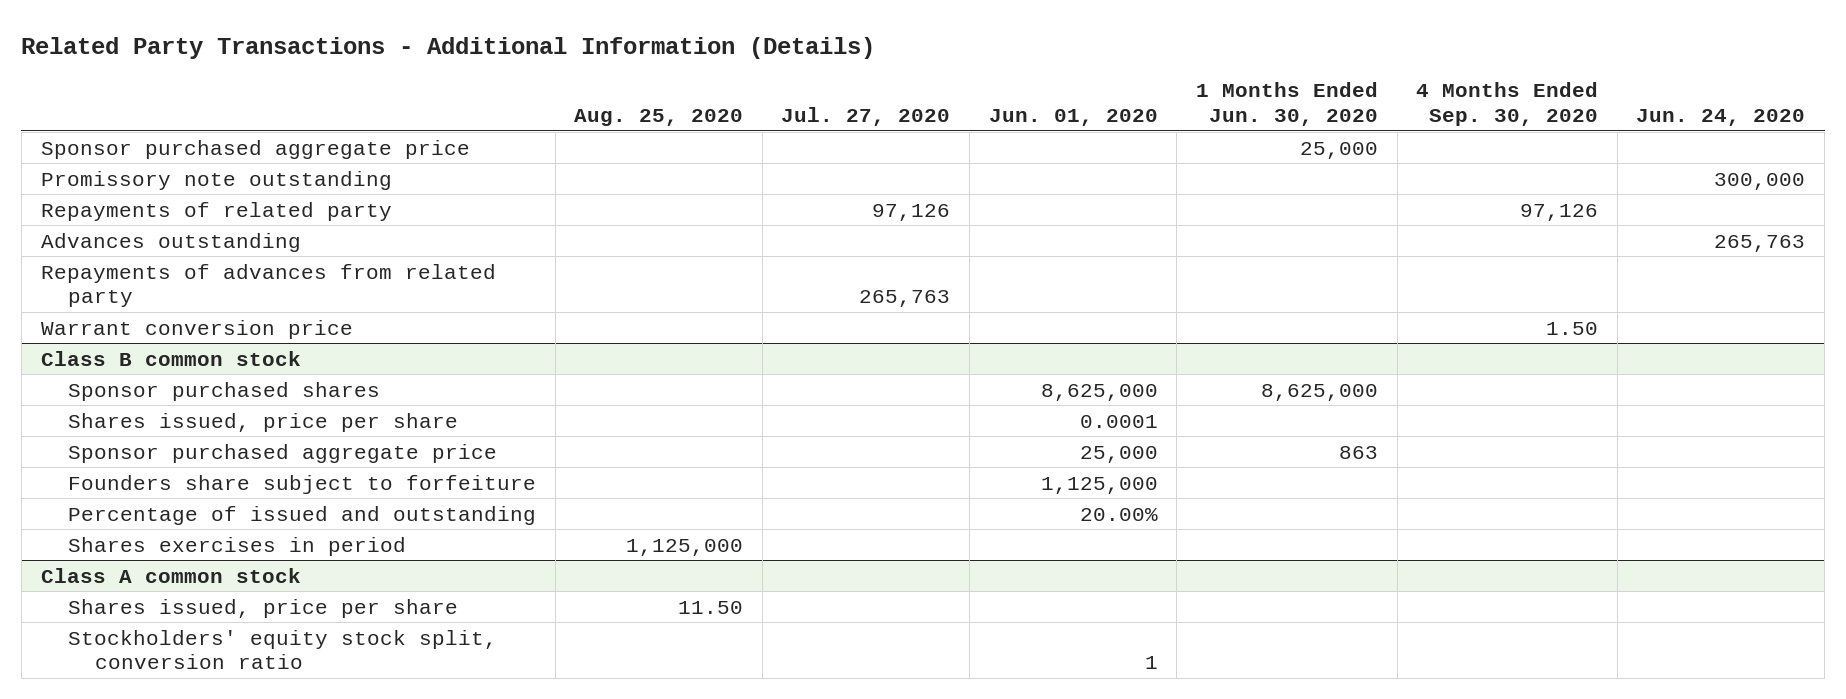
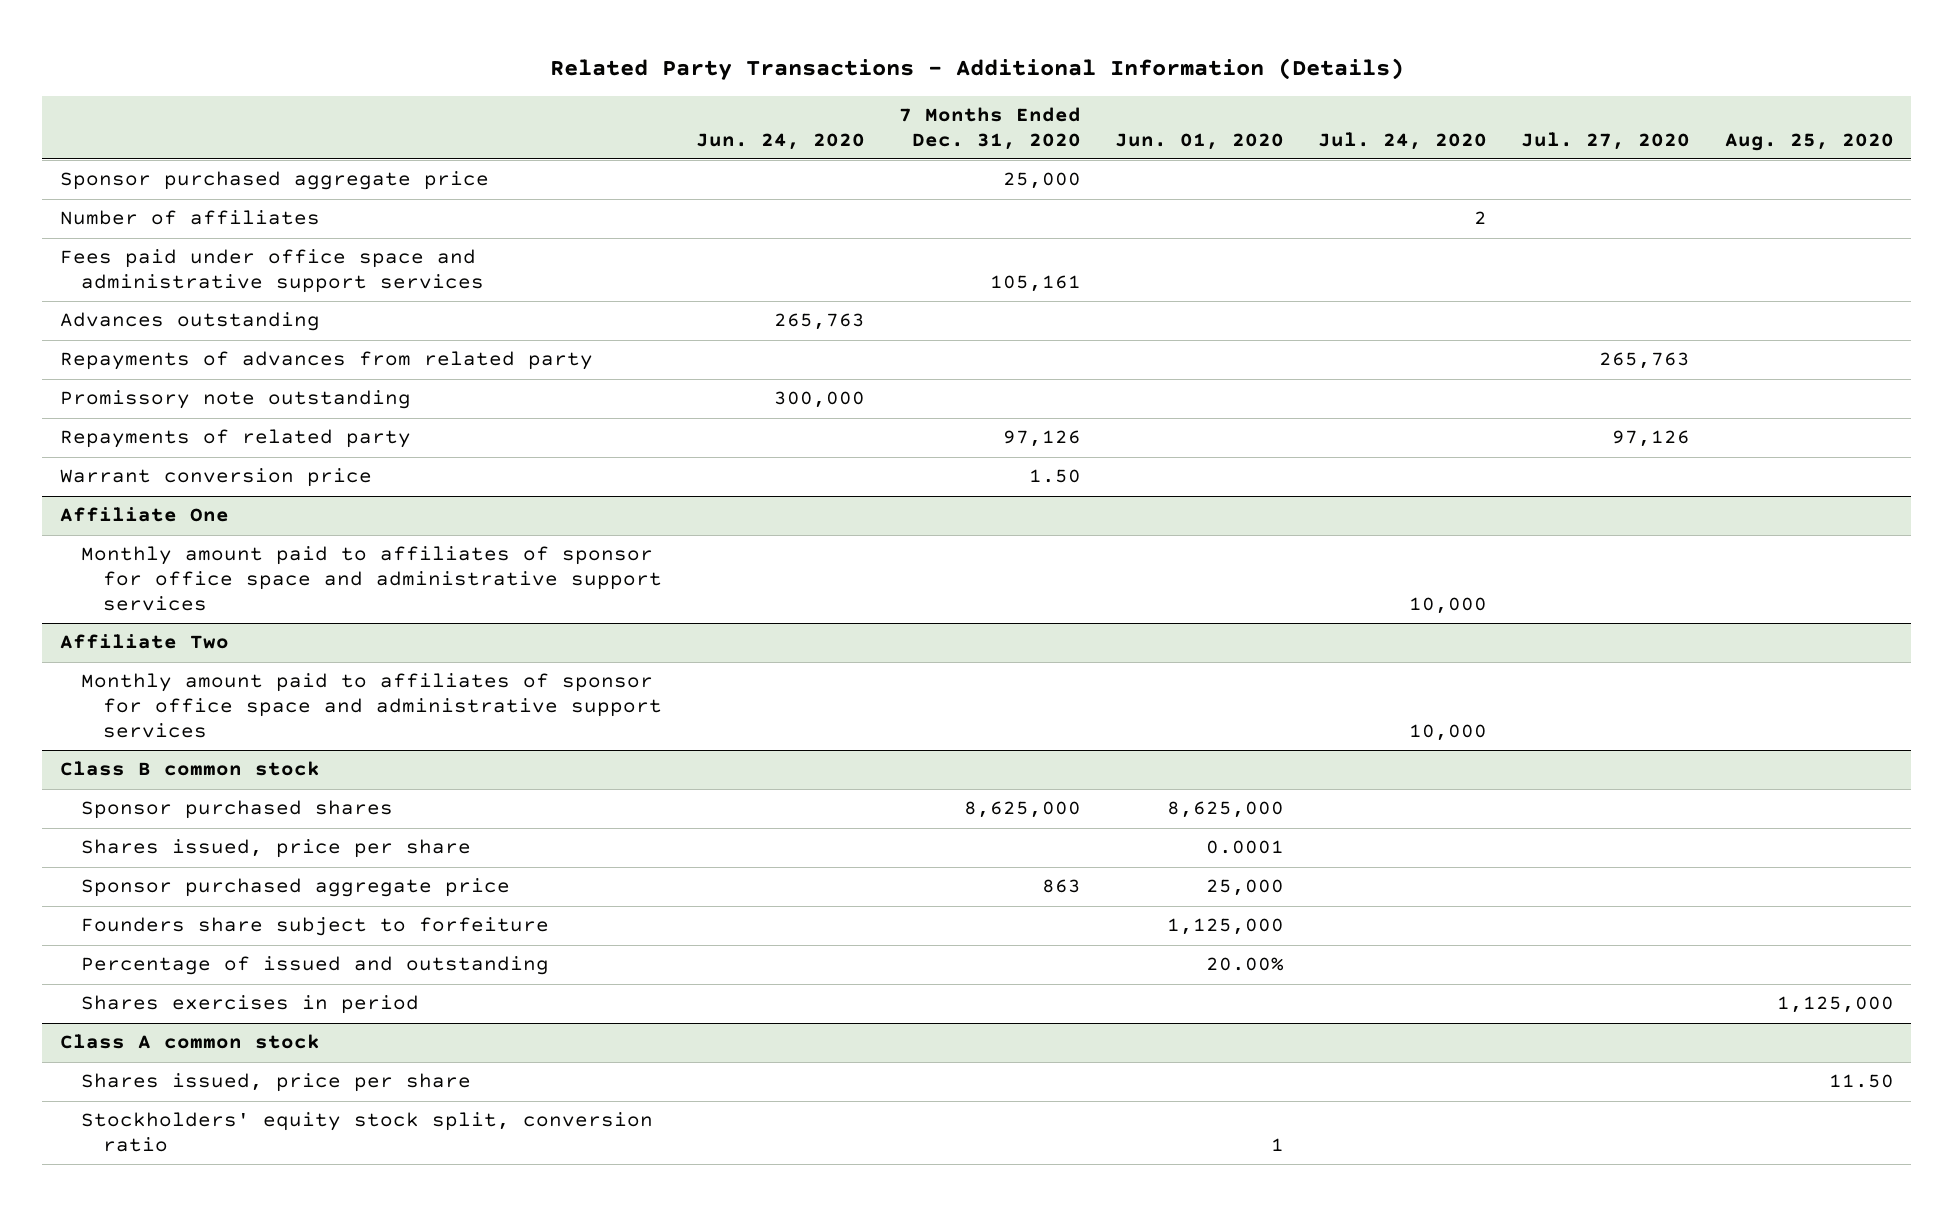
[1195,82,1378,126] 1 Months Ended Jun. 30, 2020 -> none
[1416,82,1599,126] 4 Months Ended Sep. 30, 2020 -> none
none -> [899,107,1082,150] 7 Months Ended Dec. 31, 2020
none -> [1318,131,1488,150] Jul. 24, 2020
none -> [59,210,320,226] Number of affiliates
none -> [59,249,485,294] Fees paid under office space and administrative support services
[40,170,392,190] Promissory note outstanding -> [59,390,411,410] Promissory note outstanding
[40,201,392,221] Repayments of related party -> [59,429,411,449] Repayments of related party
none -> [59,507,229,523] Affiliate One
none -> [81,546,662,611] Monthly amount paid to affiliates of sponsor for office space and administrative support services
none -> [59,634,229,650] Affiliate Two
none -> [81,673,662,738] Monthly amount paid to affiliates of sponsor for office space and administrative support services

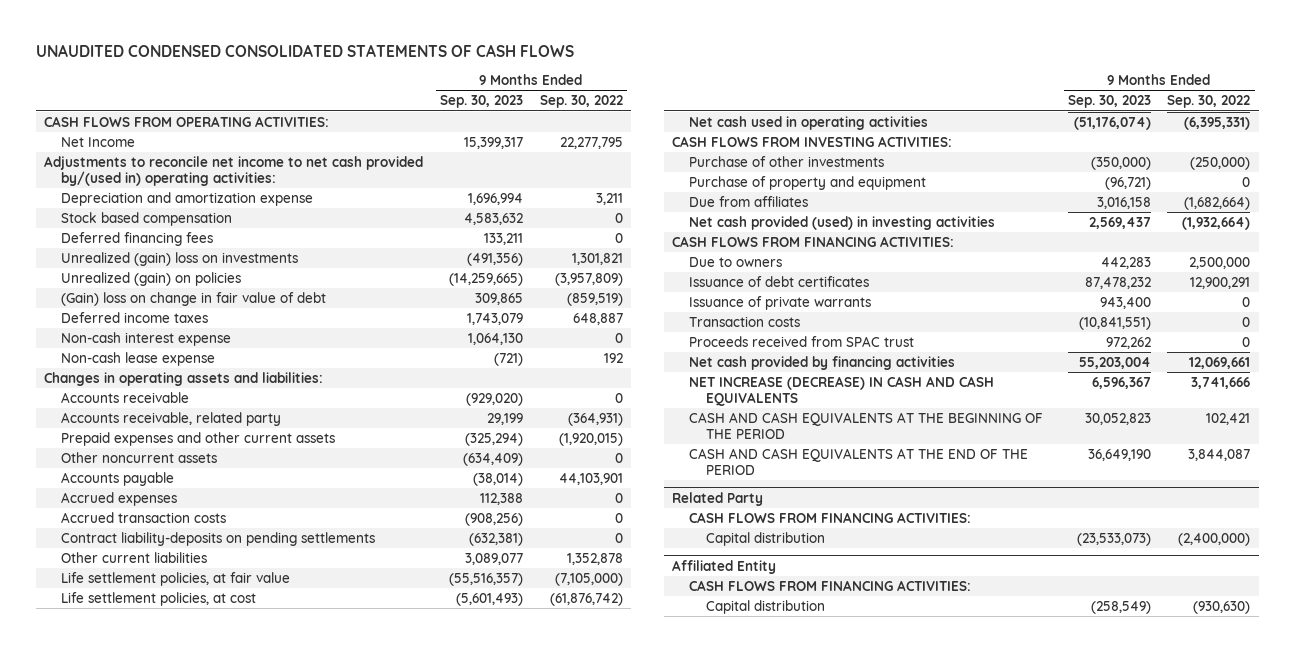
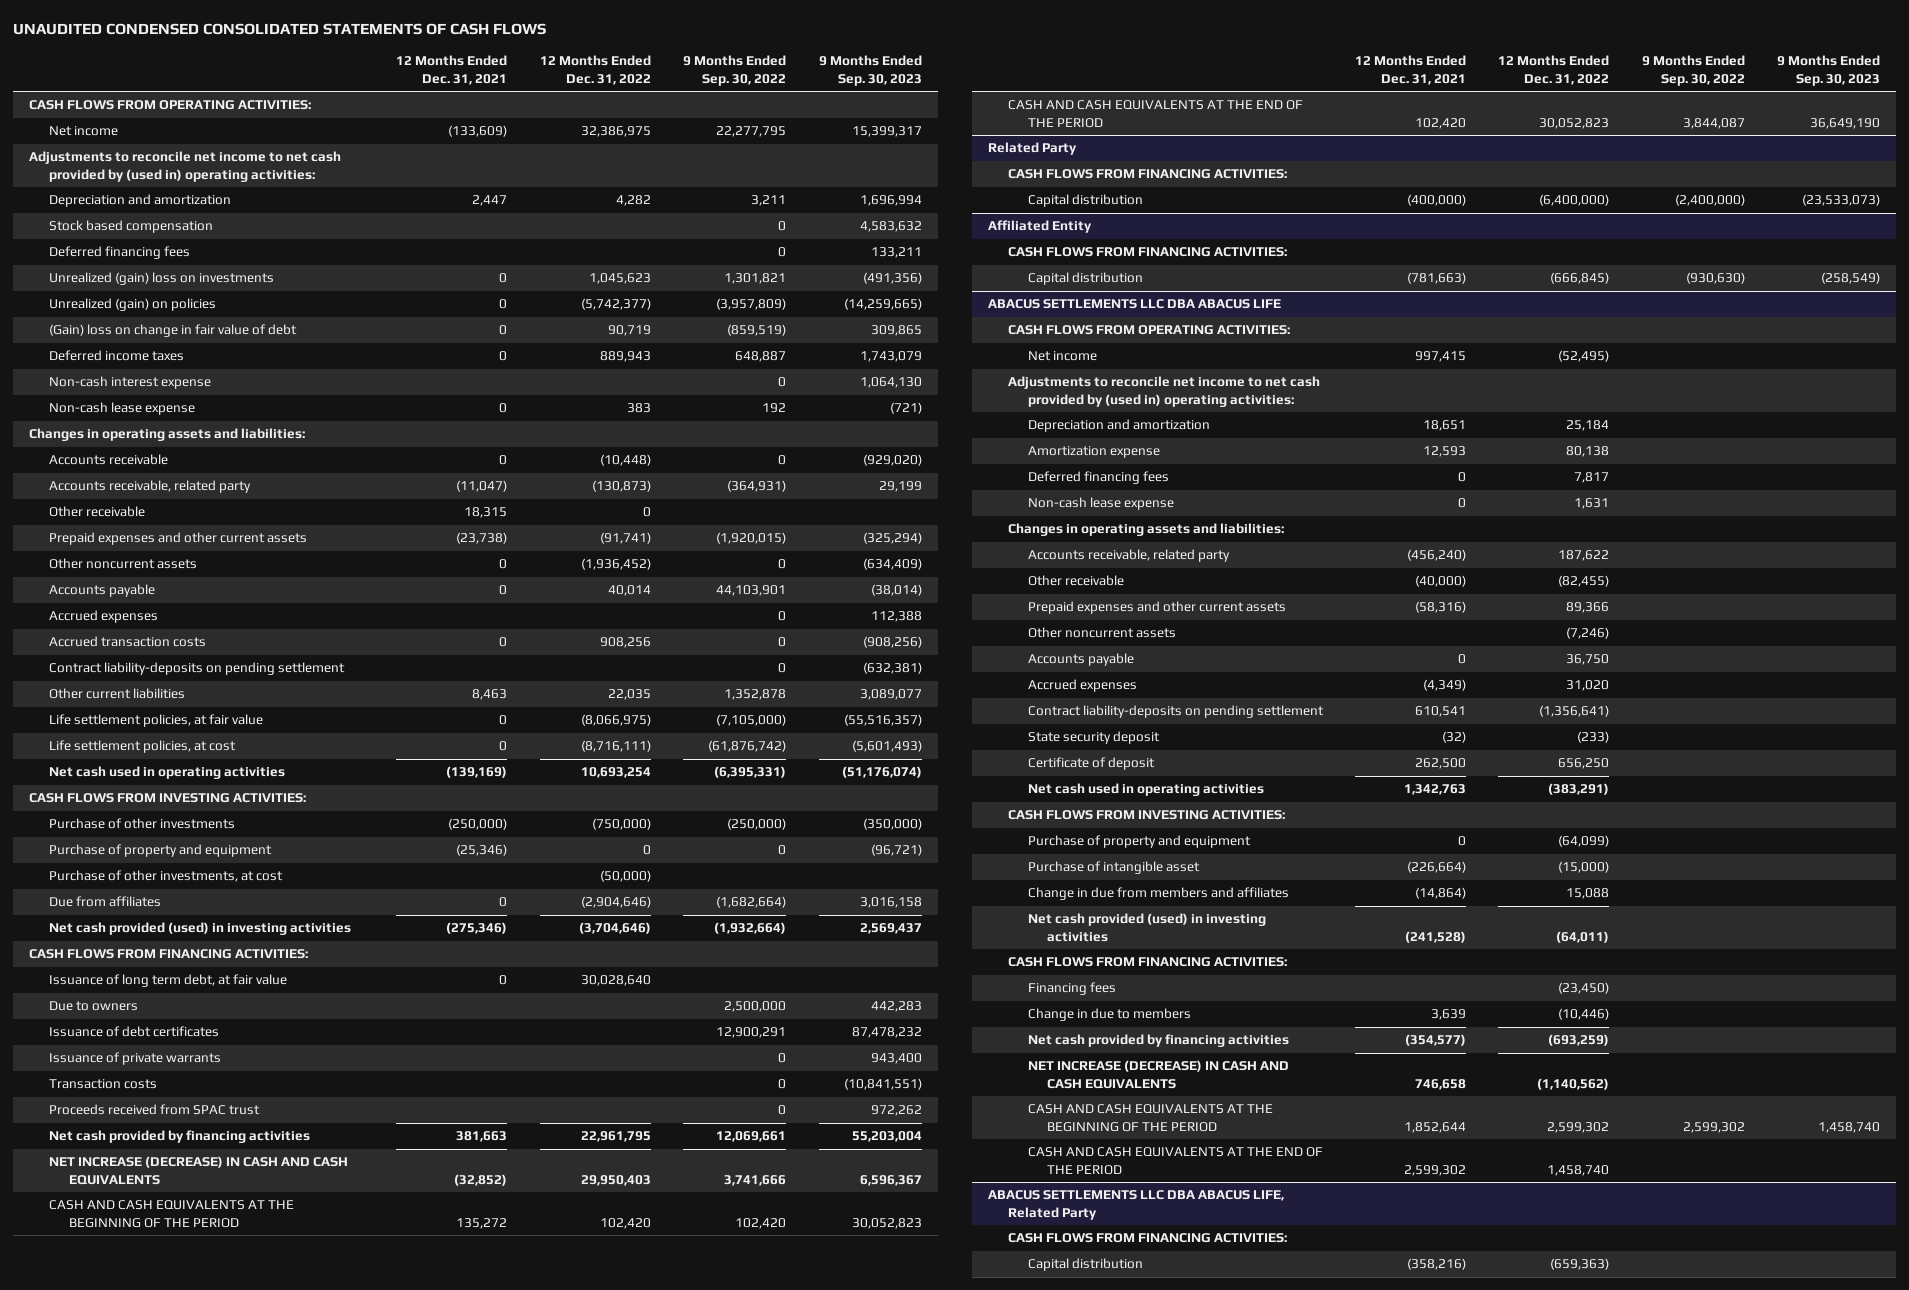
none -> [396,55,508,85] 12 Months Ended Dec. 31, 2021
none -> [539,55,651,85] 12 Months Ended Dec. 31, 2022
[61,136,136,147] Net Income -> [49,126,119,137] Net income
[44,155,424,186] Adjustments to reconcile net income to net cash provided by/(used in) operating activities: -> [29,151,342,182] Adjustments to reconcile net income to net cash provided by (used in) operating activities:
[61,191,314,206] Depreciation and amortization expense -> [49,194,232,208] Depreciation and amortization
none -> [49,506,146,518] Other receivable
[61,531,376,546] Contract liability-deposits on pending settlements -> [49,662,346,676] Contract liability-deposits on pending settlement
none -> [49,870,284,883] Purchase of other investments, at cost
none -> [49,974,288,988] Issuance of long term debt, at fair value
[1206,412,1251,425] 102,421 -> [735,1217,787,1229] 102,420
none -> [987,299,1281,310] ABACUS SETTLEMENTS LLC DBA ABACUS LIFE
none -> [1007,325,1290,336] CASH FLOWS FROM OPERATING ACTIVITIES:
none -> [1027,351,1097,362] Net income
none -> [1007,376,1320,407] Adjustments to reconcile net income to net cash provided by (used in) operating activities:
none -> [1027,419,1210,433] Depreciation and amortization
none -> [1027,446,1160,459] Amortization expense
none -> [1027,471,1169,485] Deferred financing fees
none -> [1027,497,1174,511] Non-cash lease expense
none -> [1007,523,1284,537] Changes in operating assets and liabilities:
none -> [1027,549,1230,563] Accounts receivable, related party
none -> [1027,575,1124,587] Other receivable
none -> [1027,601,1286,615] Prepaid expenses and other current assets
none -> [1027,627,1176,639] Other noncurrent assets
none -> [1027,653,1134,667] Accounts payable
none -> [1027,679,1137,693] Accrued expenses
none -> [1027,705,1324,719] Contract liability-deposits on pending settlement
none -> [1027,731,1160,745] State security deposit
none -> [1027,757,1155,771] Certificate of deposit
none -> [1027,783,1264,797] Net cash used in operating activities
none -> [1007,810,1285,821] CASH FLOWS FROM INVESTING ACTIVITIES:
none -> [1027,835,1251,849] Purchase of property and equipment
none -> [1027,861,1200,875] Purchase of intangible asset
none -> [1027,887,1289,901] Change in due from members and affiliates
none -> [1027,913,1266,942] Net cash provided (used) in investing activities
none -> [1007,957,1287,968] CASH FLOWS FROM FINANCING ACTIVITIES:
none -> [1027,982,1116,996] Financing fees
none -> [1027,1008,1191,1022] Change in due to members
none -> [1027,1034,1289,1048] Net cash provided by financing activities
none -> [1027,1060,1289,1089] NET INCREASE (DECREASE) IN CASH AND CASH EQUIVALENTS
none -> [1027,1104,1273,1132] CASH AND CASH EQUIVALENTS AT THE BEGINNING OF THE PERIOD
none -> [1027,1147,1323,1175] CASH AND CASH EQUIVALENTS AT THE END OF THE PERIOD
none -> [987,1190,1284,1220] ABACUS SETTLEMENTS LLC DBA ABACUS LIFE, Related Party
none -> [1007,1233,1287,1244] CASH FLOWS FROM FINANCING ACTIVITIES:
none -> [1027,1258,1143,1272] Capital distribution

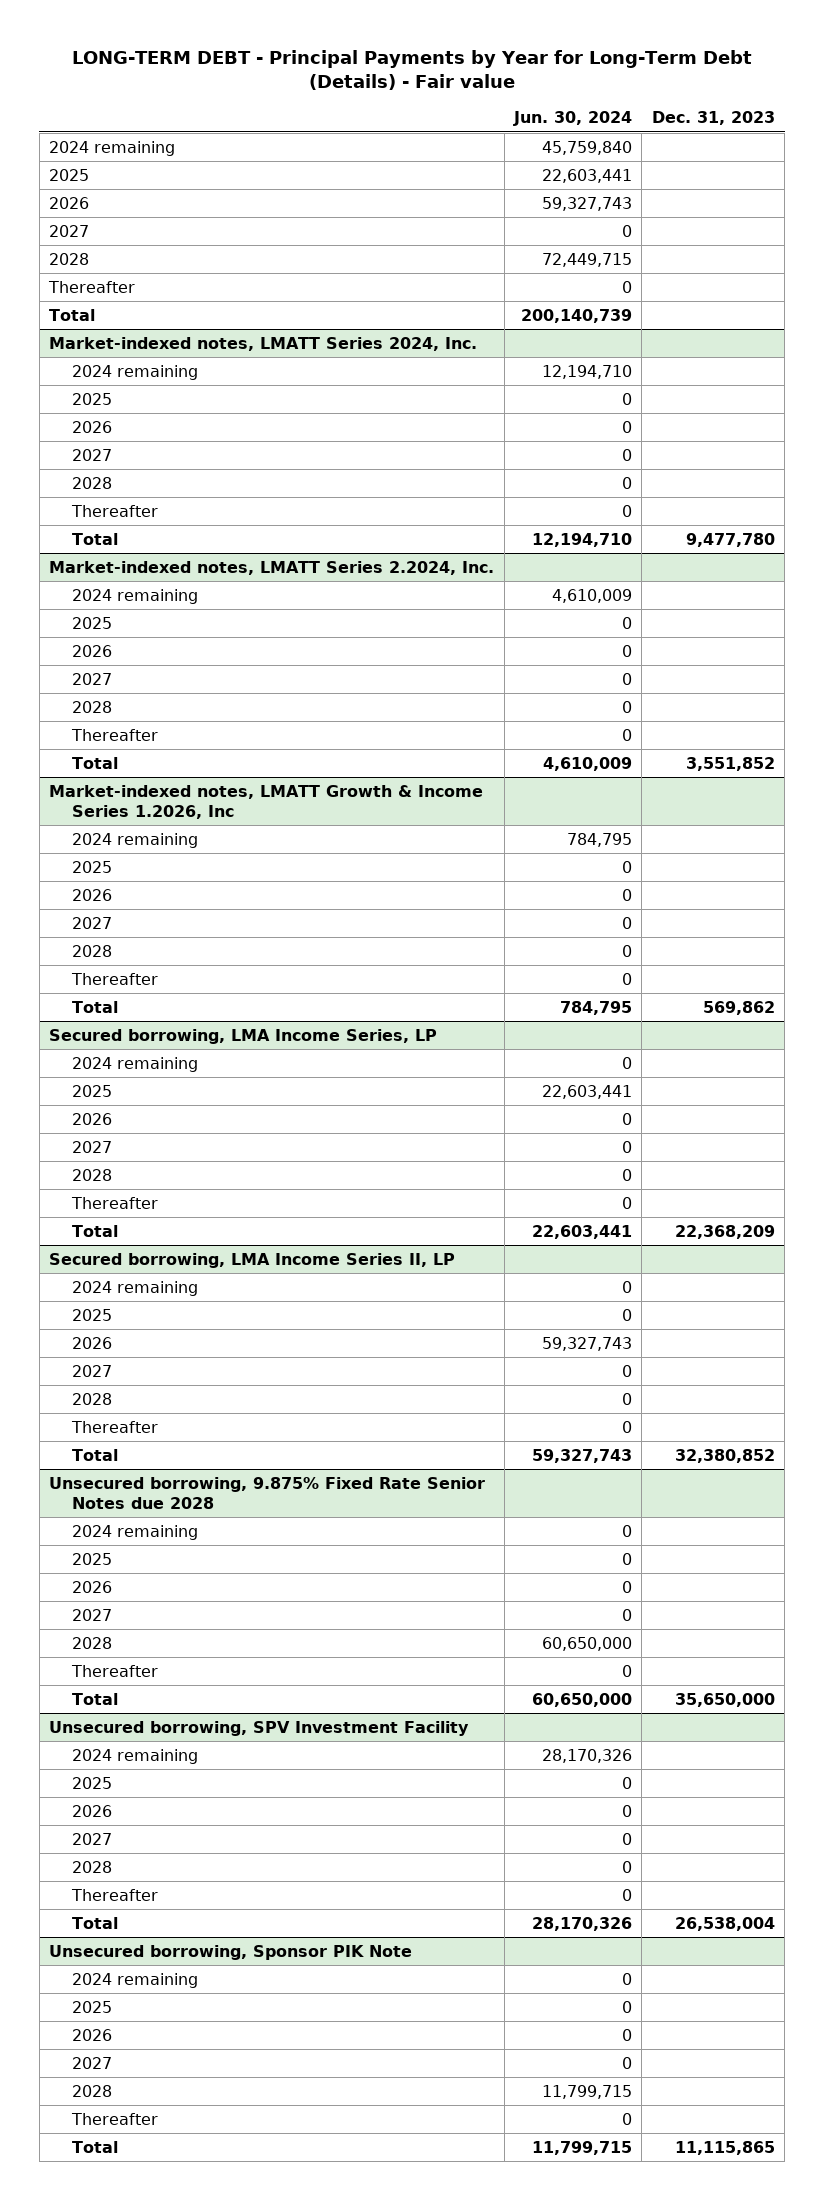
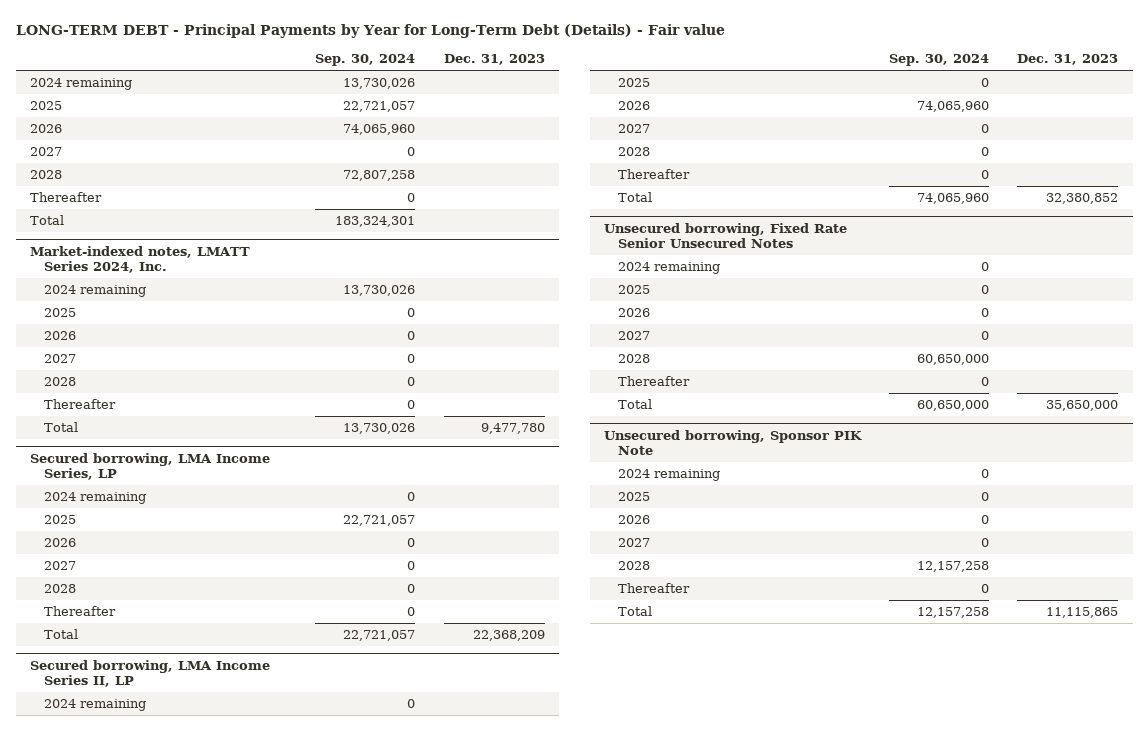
[513,111,633,127] Jun. 30, 2024 -> none
none -> [315,54,416,67] Sep. 30, 2024
[49,560,495,575] Market-indexed notes, LMATT Series 2.2024, Inc. -> none
[71,588,198,604] 2024 remaining -> none
[71,616,112,629] 2025 -> none
[71,644,112,657] 2026 -> none
[71,672,112,685] 2027 -> none
[71,700,112,713] 2028 -> none
[70,728,158,741] Thereafter -> none
[71,756,118,769] Total -> none
[49,784,484,819] Market-indexed notes, LMATT Growth & Income Series 1.2026, Inc -> none
[71,832,198,848] 2024 remaining -> none
[71,860,112,873] 2025 -> none
[71,888,112,901] 2026 -> none
[71,916,112,929] 2027 -> none
[71,944,112,957] 2028 -> none
[70,972,158,985] Thereafter -> none
[71,1000,118,1013] Total -> none
[49,1476,486,1509] Unsecured borrowing, 9.875% Fixed Rate Senior Notes due 2028 -> [603,222,847,248] Unsecured borrowing, Fixed Rate Senior Unsecured Notes
[49,1720,470,1736] Unsecured borrowing, SPV Investment Facility -> none
[71,1748,198,1764] 2024 remaining -> none
[71,1776,112,1789] 2025 -> none
[71,1804,112,1817] 2026 -> none
[71,1832,112,1845] 2027 -> none
[71,1860,112,1873] 2028 -> none
[70,1888,158,1901] Thereafter -> none
[71,1916,118,1929] Total -> none

